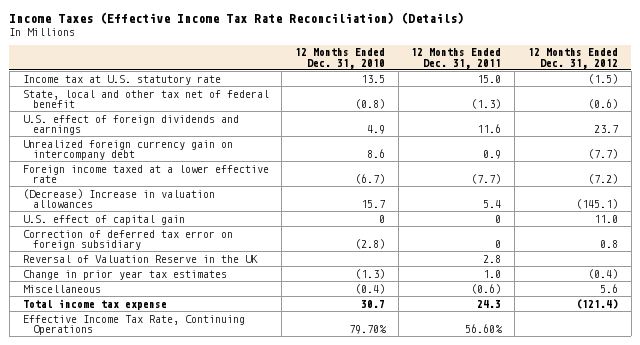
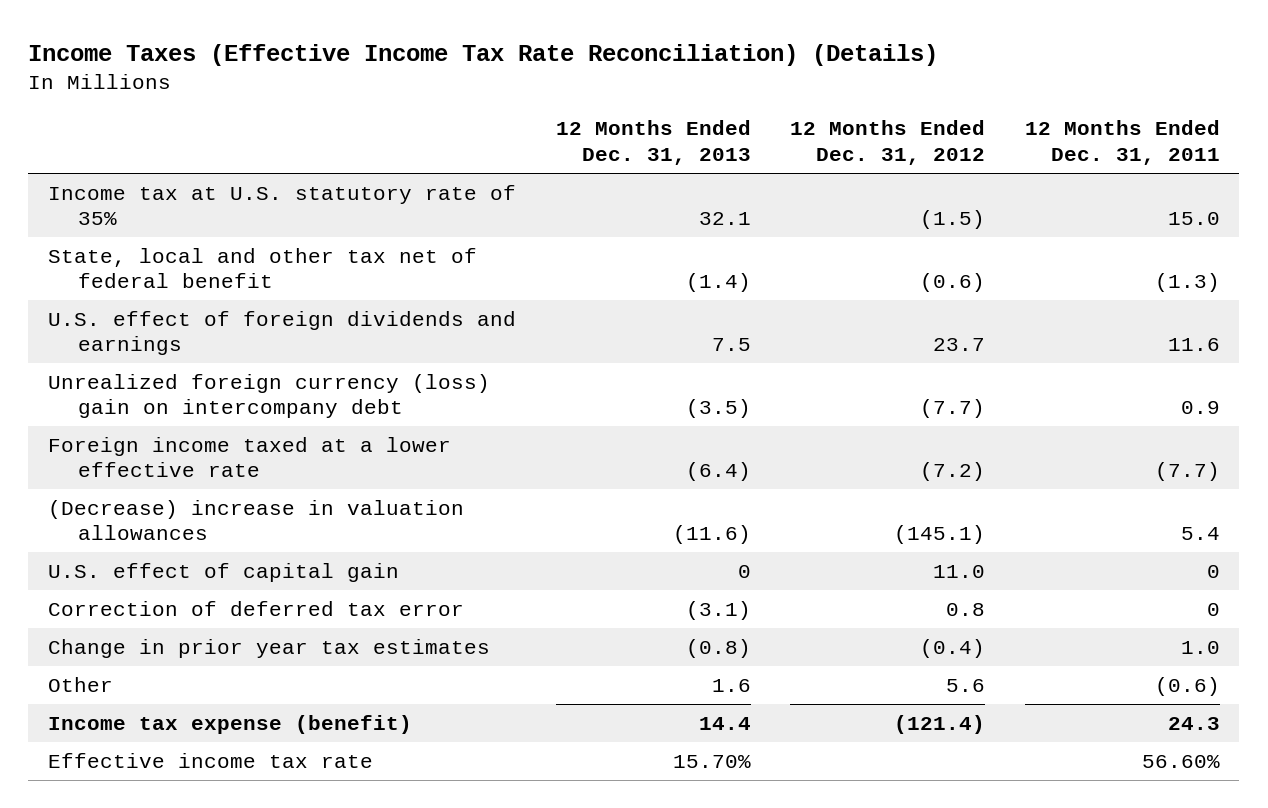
[295,48,386,69] 12 Months Ended Dec. 31, 2010 -> none
none -> [555,120,751,165] 12 Months Ended Dec. 31, 2013
[22,74,221,85] Income tax at U.S. statutory rate -> [48,184,517,226] Income tax at U.S. statutory rate of 35%
[22,139,233,160] Unrealized foreign currency gain on intercompany debt -> [48,373,491,419] Unrealized foreign currency (loss) gain on intercompany debt
[22,188,215,208] (Decrease) Increase in valuation allowances -> [48,499,465,541] (Decrease) increase in valuation allowances
[22,254,258,263] Reversal of Valuation Reserve in the UK -> none
[22,229,233,250] Correction of deferred tax error on foreign subsidiary -> [48,600,465,616] Correction of deferred tax error
[22,284,101,293] Miscellaneous -> [48,676,114,692] Other
[22,298,167,310] Total income tax expense -> [48,714,413,734] Income tax expense (benefit)
[22,314,245,335] Effective Income Tax Rate, Continuing Operations -> [48,752,374,768] Effective income tax rate

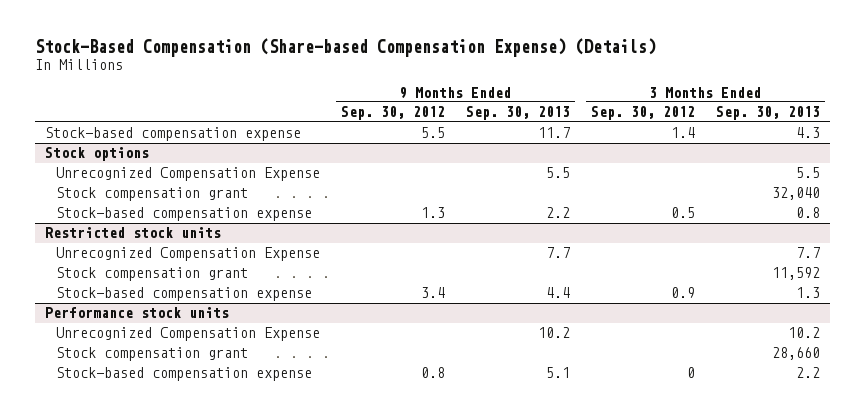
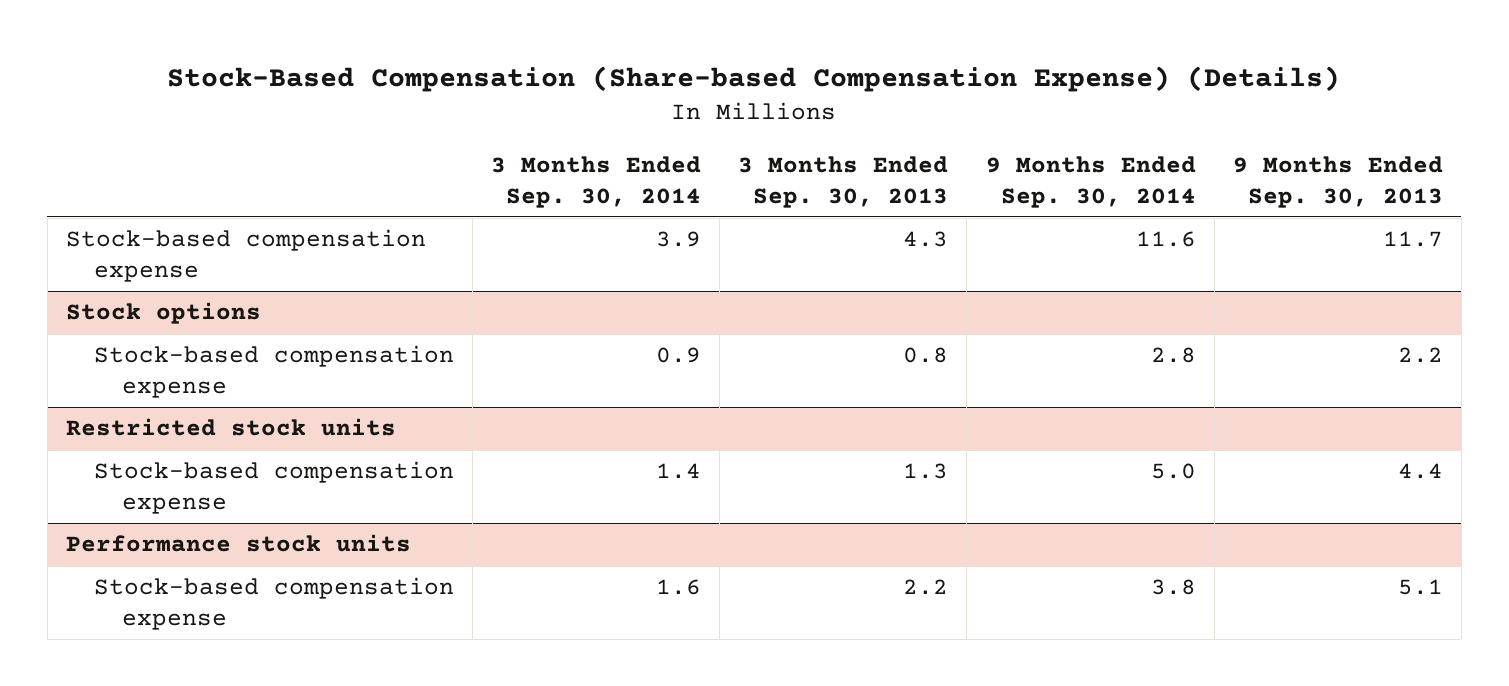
[340,106,445,121] Sep. 30, 2012 -> none
[590,106,695,121] Sep. 30, 2012 -> none
none -> [491,156,702,208] 3 Months Ended Sep. 30, 2014
none -> [985,156,1196,208] 9 Months Ended Sep. 30, 2014
[56,167,321,182] Unrecognized Compensation Expense -> none
[56,187,249,202] Stock compensation grant -> none
[56,247,321,262] Unrecognized Compensation Expense -> none
[56,267,249,282] Stock compensation grant -> none
[56,327,321,342] Unrecognized Compensation Expense -> none
[56,347,249,362] Stock compensation grant -> none

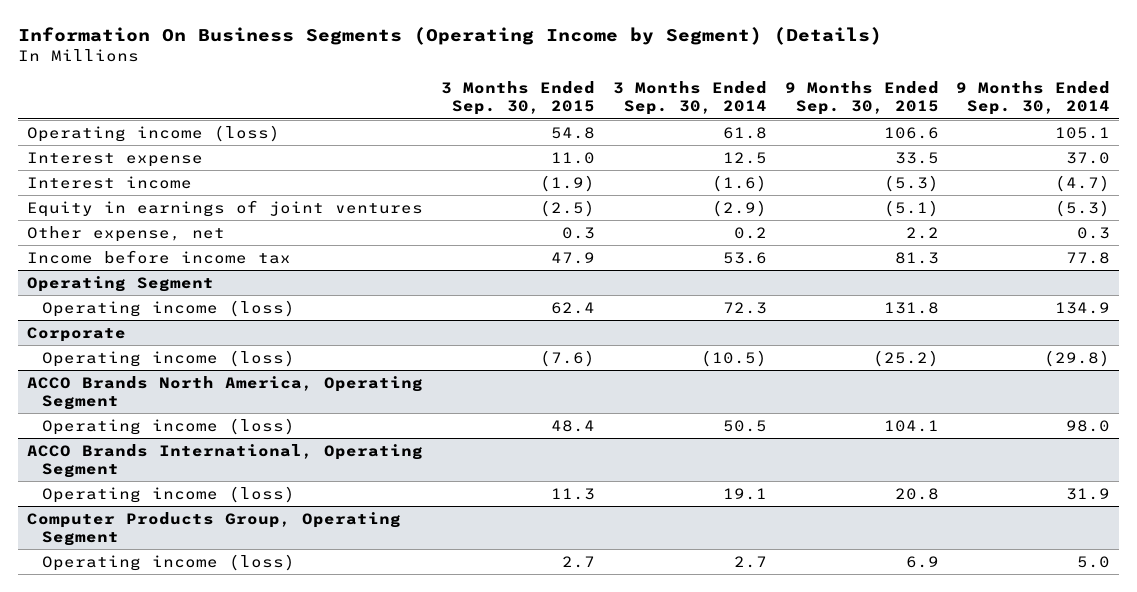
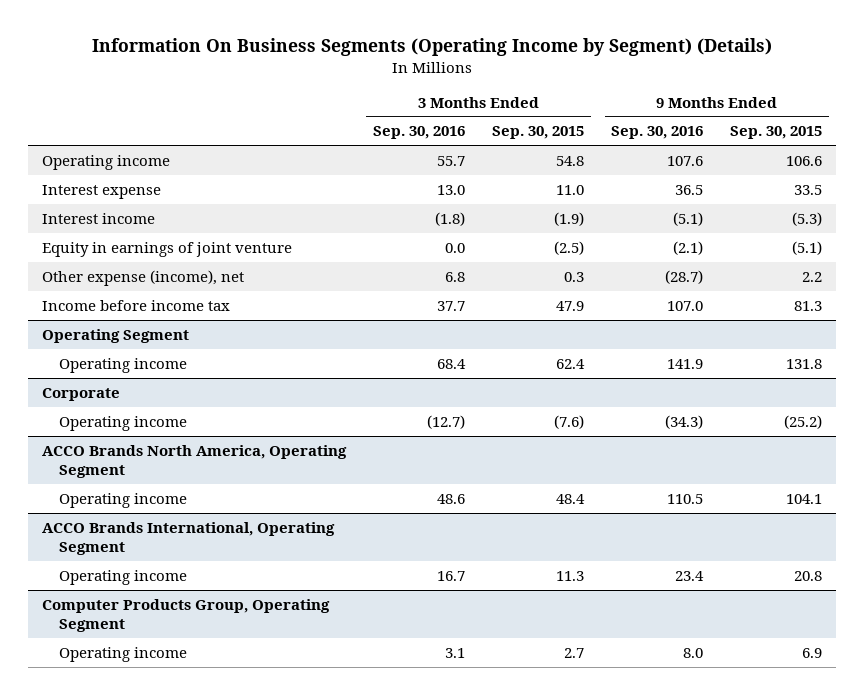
[612,81,767,116] 3 Months Ended Sep. 30, 2014 -> none
[956,81,1111,116] 9 Months Ended Sep. 30, 2014 -> none
none -> [373,126,466,140] Sep. 30, 2016
none -> [611,126,704,140] Sep. 30, 2016
[26,124,280,142] Operating income (loss) -> [42,154,171,170] Operating income
[26,199,423,217] Equity in earnings of joint ventures -> [42,241,293,257] Equity in earnings of joint venture
[26,225,225,242] Other expense, net -> [42,269,245,286] Other expense (income), net
[42,299,296,317] Operating income (loss) -> [58,357,187,373] Operating income
[42,349,296,367] Operating income (loss) -> [58,415,187,431] Operating income
[42,417,296,435] Operating income (loss) -> [58,492,187,508] Operating income
[42,485,296,503] Operating income (loss) -> [58,569,187,585] Operating income
[42,553,296,571] Operating income (loss) -> [58,646,187,662] Operating income

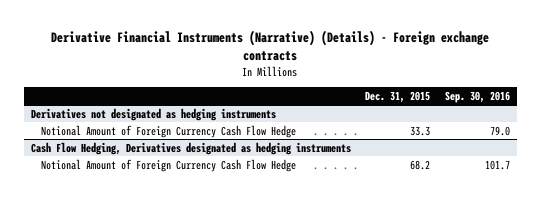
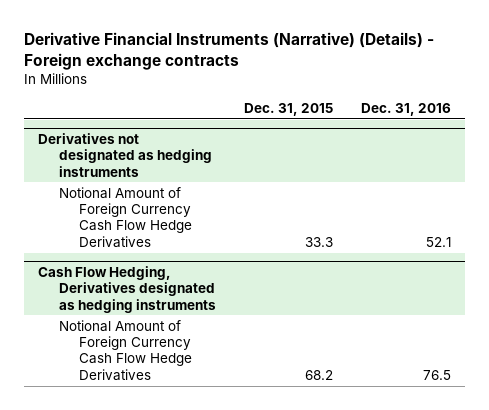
[444,90,510,103] Sep. 30, 2016 -> none
none -> [360,102,451,116] Dec. 31, 2016
[41,124,297,138] Notional Amount of Foreign Currency Cash Flow Hedge -> [58,186,192,248] Notional Amount of Foreign Currency Cash Flow Hedge Derivatives
[41,158,297,172] Notional Amount of Foreign Currency Cash Flow Hedge -> [58,319,192,381] Notional Amount of Foreign Currency Cash Flow Hedge Derivatives

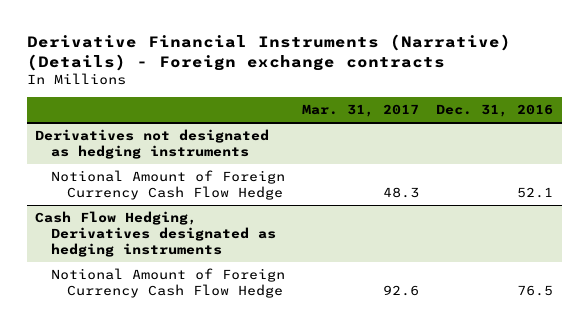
[243,102,333,116] Dec. 31, 2015 -> none
none -> [302,104,420,118] Mar. 31, 2017
[58,186,192,248] Notional Amount of Foreign Currency Cash Flow Hedge Derivatives -> [51,170,286,201] Notional Amount of Foreign Currency Cash Flow Hedge
[58,319,192,381] Notional Amount of Foreign Currency Cash Flow Hedge Derivatives -> [51,268,286,299] Notional Amount of Foreign Currency Cash Flow Hedge

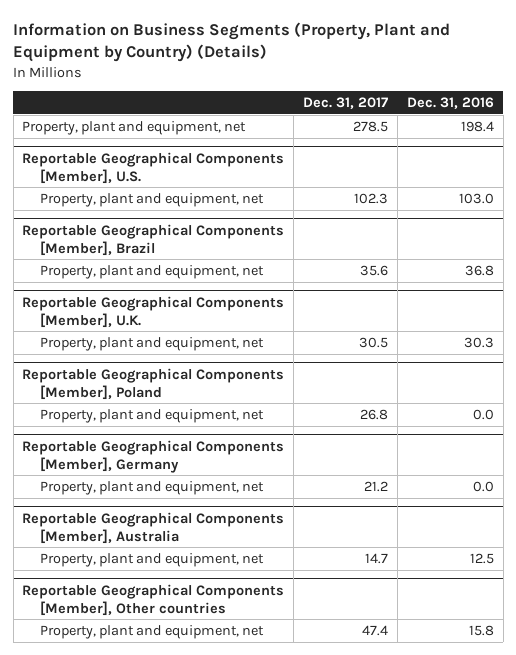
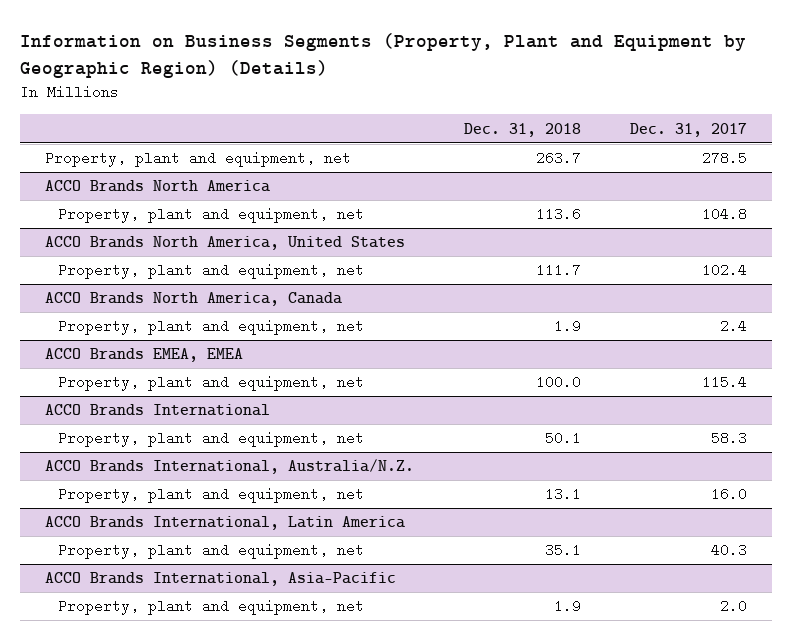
[13,22,451,63] Information on Business Segments (Property, Plant and Equipment by Country) (Details) -> [20,33,747,78] Information on Business Segments (Property, Plant and Equipment by Geographic Region) (Details)
[406,96,494,109] Dec. 31, 2016 -> none
none -> [463,122,581,137] Dec. 31, 2018
[22,151,285,184] Reportable Geographical Components [Member], U.S. -> none
[22,223,285,256] Reportable Geographical Components [Member], Brazil -> none
[22,295,285,328] Reportable Geographical Components [Member], U.K. -> none
[22,367,285,400] Reportable Geographical Components [Member], Poland -> none
[22,439,285,473] Reportable Geographical Components [Member], Germany -> none
[22,511,285,544] Reportable Geographical Components [Member], Australia -> none
[22,583,285,616] Reportable Geographical Components [Member], Other countries -> none
none -> [45,180,271,193] ACCO Brands North America
[354,192,389,204] 102.3 -> [702,207,748,222] 104.8
none -> [45,236,406,251] ACCO Brands North America, United States
[360,264,389,276] 35.6 -> [702,263,748,278] 102.4
none -> [45,292,343,307] ACCO Brands North America, Canada
[359,336,389,348] 30.5 -> [720,319,748,334] 2.4
none -> [45,348,244,363] ACCO Brands EMEA, EMEA
[360,408,389,420] 26.8 -> [702,375,748,390] 115.4
none -> [45,404,271,417] ACCO Brands International
[364,480,389,492] 21.2 -> [711,431,748,446] 58.3
none -> [45,459,415,475] ACCO Brands International, Australia/N.Z.
[365,552,389,564] 14.7 -> [711,487,748,502] 16.0
none -> [45,516,406,531] ACCO Brands International, Latin America
[362,624,389,636] 47.4 -> [711,543,748,558] 40.3
none -> [45,572,397,587] ACCO Brands International, Asia-Pacific
none -> [57,599,364,616] Property, plant and equipment, net

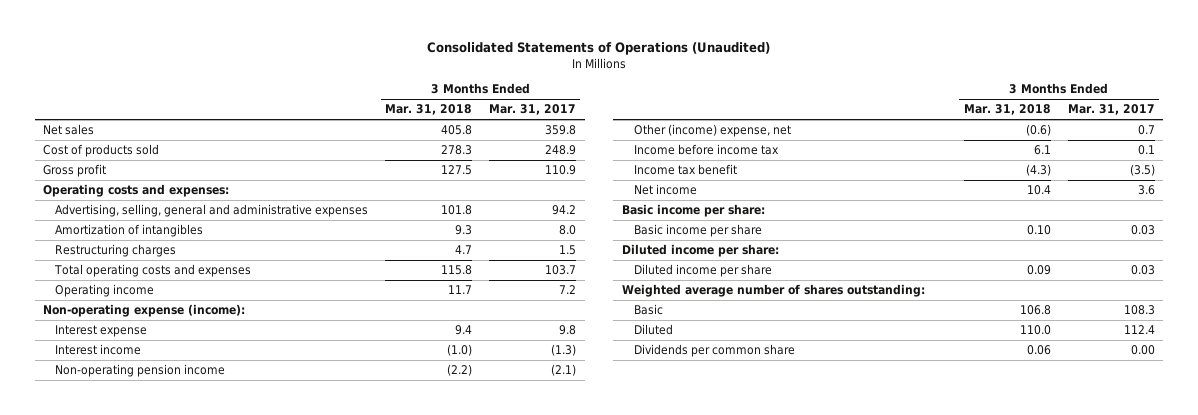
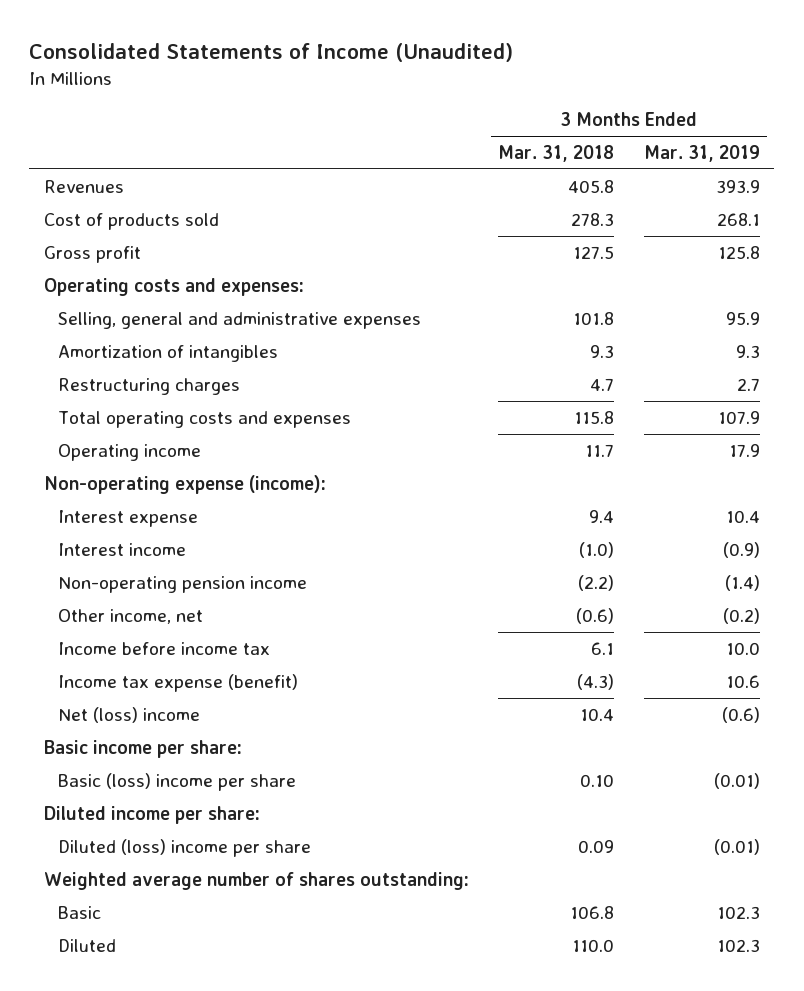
[426,42,770,56] Consolidated Statements of Operations (Unaudited) -> [29,42,514,62] Consolidated Statements of Income (Unaudited)
[489,104,577,116] Mar. 31, 2017 -> none
none -> [643,144,760,162] Mar. 31, 2019
[43,124,95,136] Net sales -> [44,179,125,193] Revenues
[55,204,369,218] Advertising, selling, general and administrative expenses -> [57,311,421,329] Selling, general and administrative expenses
[633,124,791,138] Other (income) expense, net -> [57,608,203,624] Other income, net
[633,164,737,176] Income tax benefit -> [57,673,298,692] Income tax expense (benefit)
[633,184,697,196] Net income -> [57,706,200,723] Net (loss) income
[633,224,762,238] Basic income per share -> [57,772,296,791] Basic (loss) income per share
[633,264,772,278] Diluted income per share -> [57,838,311,857] Diluted (loss) income per share
[633,344,795,358] Dividends per common share -> none

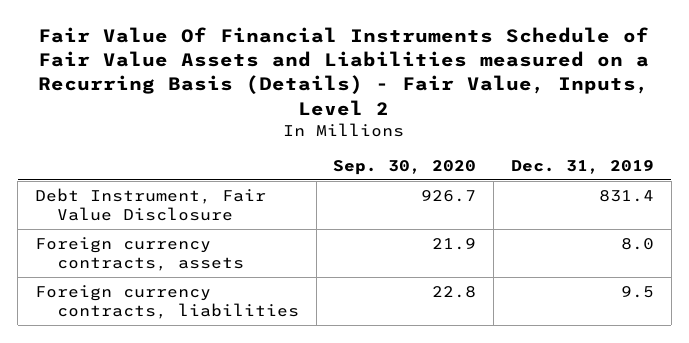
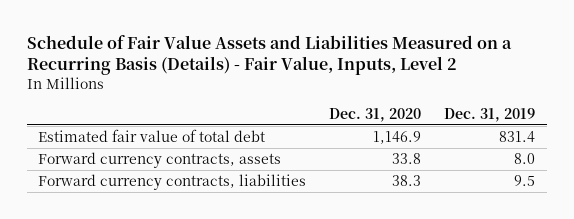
[38,26,650,116] Fair Value Of Financial Instruments Schedule of Fair Value Assets and Liabilities measured on a Recurring Basis (Details) - Fair Value, Inputs, Level 2 -> [26,34,512,76] Schedule of Fair Value Assets and Liabilities Measured on a Recurring Basis (Details) - Fair Value, Inputs, Level 2
[333,160,477,176] Sep. 30, 2020 -> none
none -> [329,107,422,122] Dec. 31, 2020
[34,187,266,222] Debt Instrument, Fair Value Disclosure -> [38,129,266,143] Estimated fair value of total debt
[34,236,245,272] Foreign currency contracts, assets -> [38,152,282,169] Forward currency contracts, assets
[34,284,300,320] Foreign currency contracts, liabilities -> [38,174,307,191] Forward currency contracts, liabilities

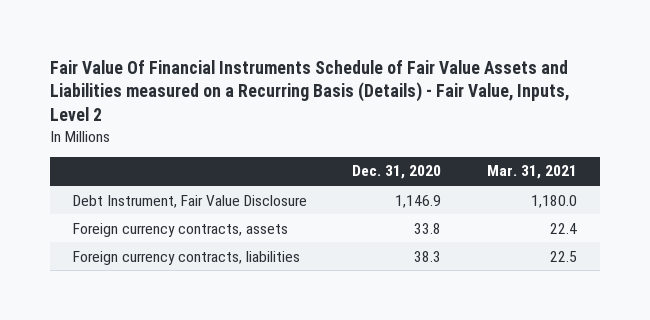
[26,34,512,76] Schedule of Fair Value Assets and Liabilities Measured on a Recurring Basis (Details) - Fair Value, Inputs, Level 2 -> [49,59,569,122] Fair Value Of Financial Instruments Schedule of Fair Value Assets and Liabilities measured on a Recurring Basis (Details) - Fair Value, Inputs, Level 2
[444,107,536,122] Dec. 31, 2019 -> none
none -> [486,165,577,180] Mar. 31, 2021
[38,129,266,143] Estimated fair value of total debt -> [72,194,307,208] Debt Instrument, Fair Value Disclosure
[38,152,282,169] Forward currency contracts, assets -> [72,222,288,237] Foreign currency contracts, assets
[38,174,307,191] Forward currency contracts, liabilities -> [72,250,300,265] Foreign currency contracts, liabilities

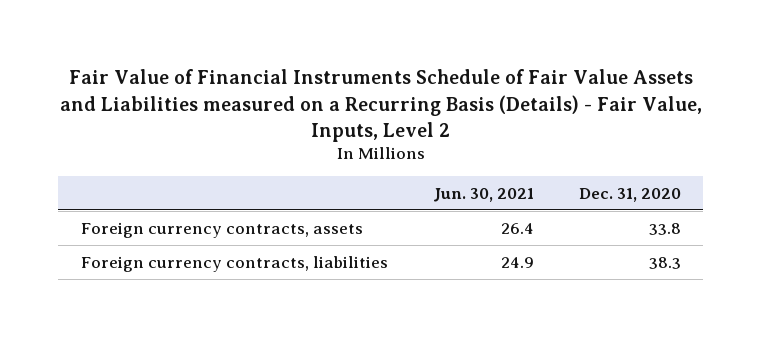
[49,59,569,122] Fair Value Of Financial Instruments Schedule of Fair Value Assets and Liabilities measured on a Recurring Basis (Details) - Fair Value, Inputs, Level 2 -> [59,69,702,142] Fair Value of Financial Instruments Schedule of Fair Value Assets and Liabilities measured on a Recurring Basis (Details) - Fair Value, Inputs, Level 2
[486,165,577,180] Mar. 31, 2021 -> none
none -> [432,187,534,202] Jun. 30, 2021
[72,194,307,208] Debt Instrument, Fair Value Disclosure -> none

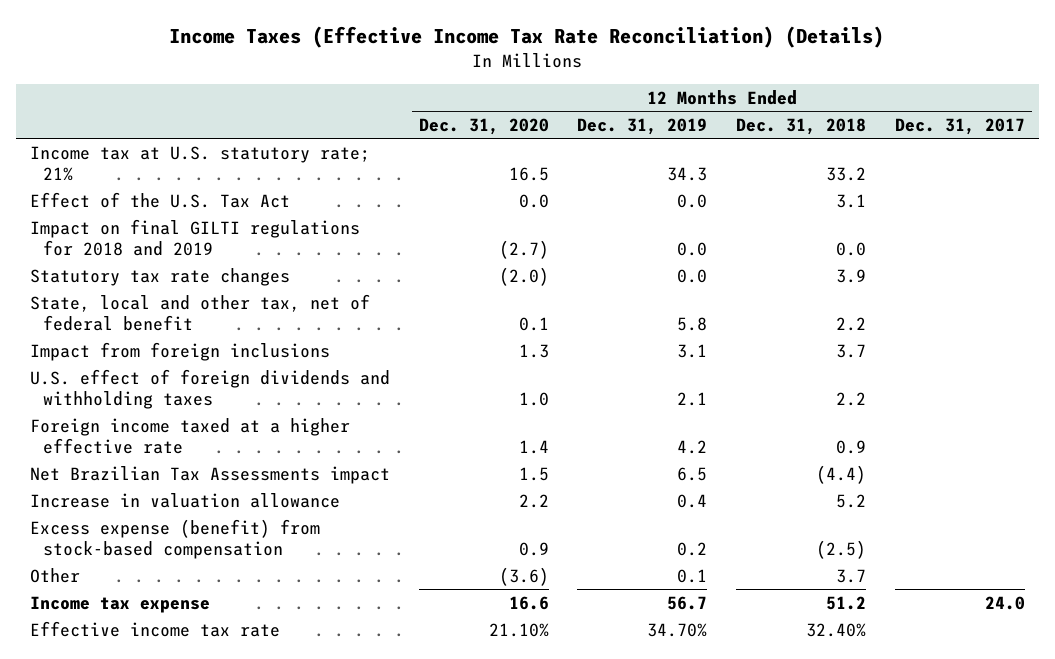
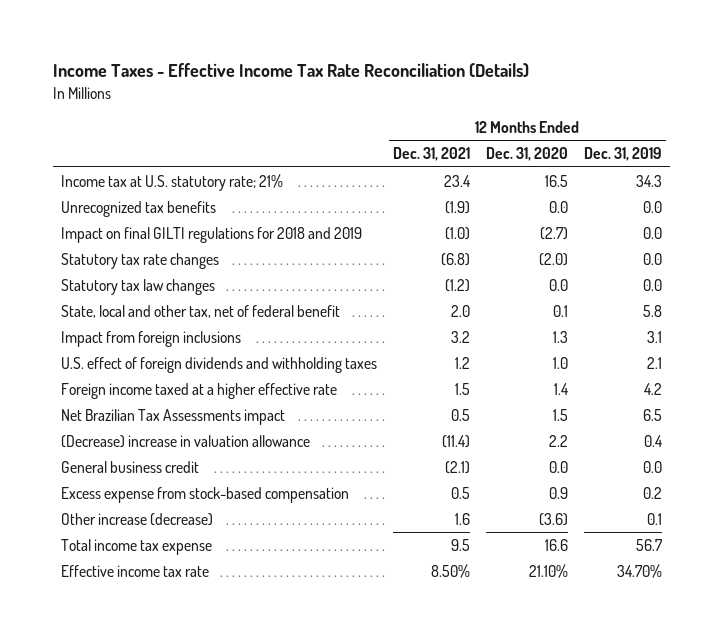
[169,25,885,48] Income Taxes (Effective Income Tax Rate Reconciliation) (Details) -> [53,63,530,79] Income Taxes - Effective Income Tax Rate Reconciliation (Details)
[736,117,867,135] Dec. 31, 2018 -> none
[894,117,1025,135] Dec. 31, 2017 -> none
none -> [393,147,471,162] Dec. 31, 2021
[30,191,291,208] Effect of the U.S. Tax Act -> none
none -> [61,200,217,217] Unrecognized tax benefits
none -> [61,278,216,295] Statutory tax law changes
[30,492,341,508] Increase in valuation allowance -> [61,434,311,448] (Decrease) increase in valuation allowance
none -> [61,460,200,473] General business credit
[30,518,321,559] Excess expense (benefit) from stock-based compensation -> [61,486,350,503] Excess expense from stock-based compensation
[30,567,81,583] Other -> [61,512,214,526] Other increase (decrease)
[30,595,211,613] Income tax expense -> [61,538,213,555] Total income tax expense

